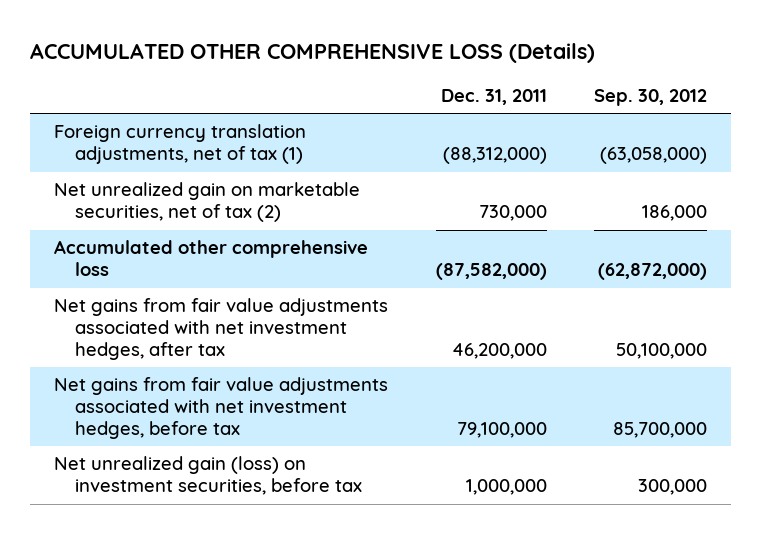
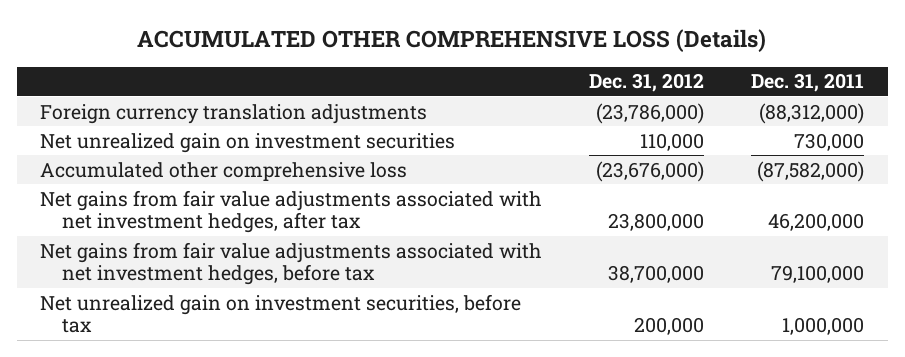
[594,88,708,106] Sep. 30, 2012 -> none
none -> [589,73,705,93] Dec. 31, 2012
[54,124,307,165] Foreign currency translation adjustments, net of tax (1) -> [40,103,428,124] Foreign currency translation adjustments
[54,182,361,223] Net unrealized gain on marketable securities, net of tax (2) -> [40,132,456,153] Net unrealized gain on investment securities
[54,456,362,496] Net unrealized gain (loss) on investment securities, before tax -> [40,293,522,334] Net unrealized gain on investment securities, before tax

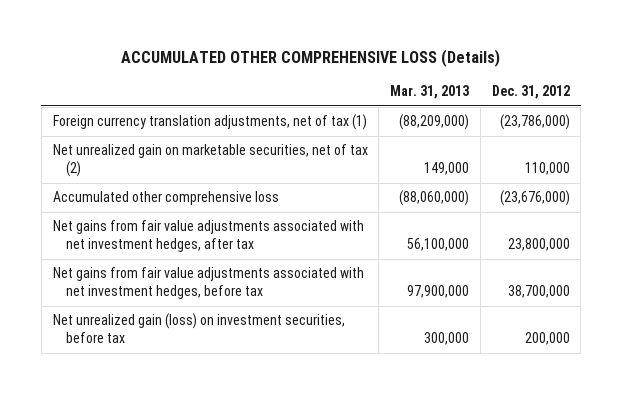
[751,73,865,93] Dec. 31, 2011 -> none
none -> [390,85,470,100] Mar. 31, 2013
[40,103,428,124] Foreign currency translation adjustments -> [52,114,367,131] Foreign currency translation adjustments, net of tax (1)
[40,132,456,153] Net unrealized gain on investment securities -> [52,144,368,178] Net unrealized gain on marketable securities, net of tax (2)
[40,293,522,334] Net unrealized gain on investment securities, before tax -> [52,313,345,344] Net unrealized gain (loss) on investment securities, before tax

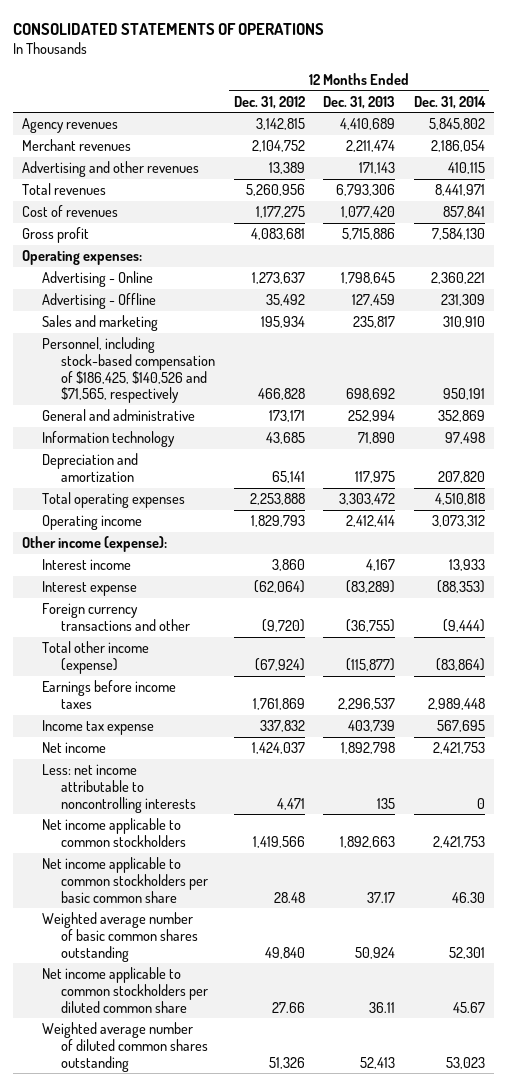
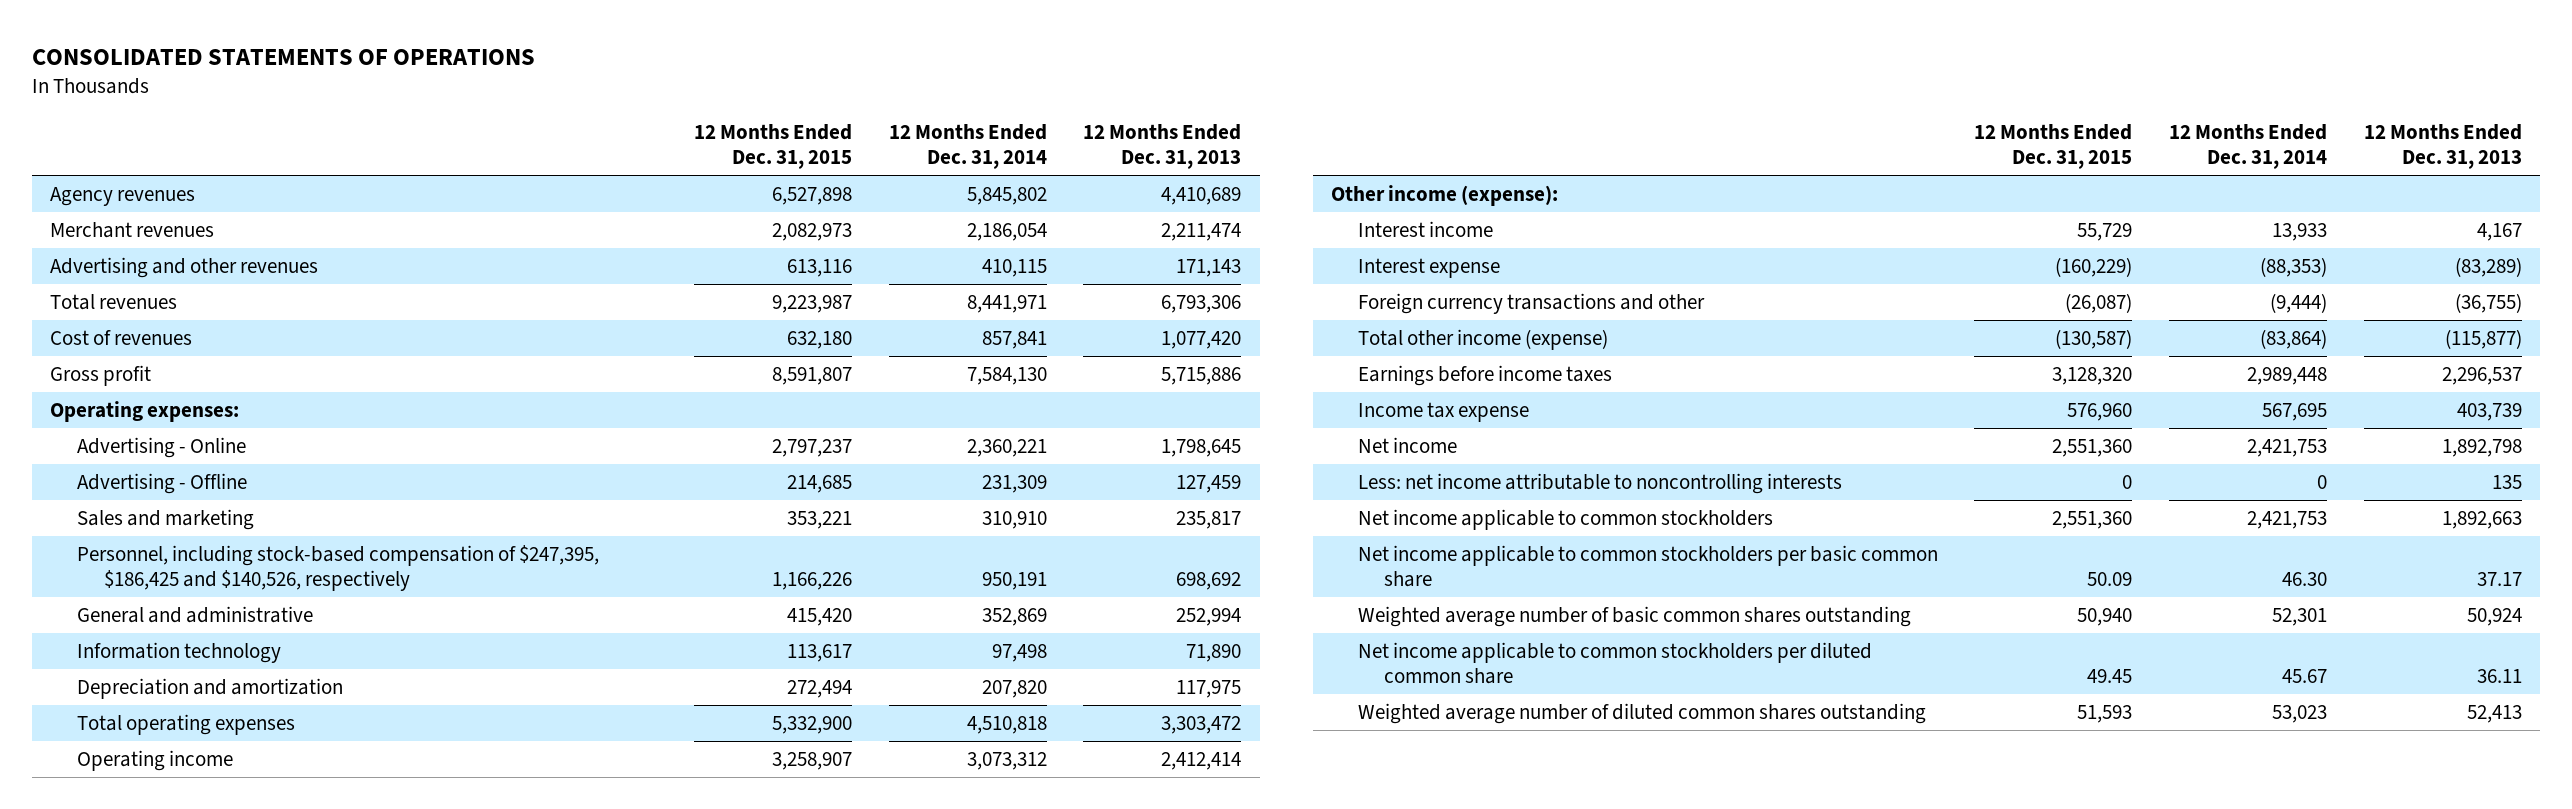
[233,95,305,109] Dec. 31, 2012 -> none
none -> [693,124,852,170] 12 Months Ended Dec. 31, 2015
[41,337,216,404] Personnel, including stock-based compensation of $186,425, $140,526 and $71,565, respectively -> [77,545,600,591] Personnel, including stock-based compensation of $247,395, $186,425 and $140,526, respectively

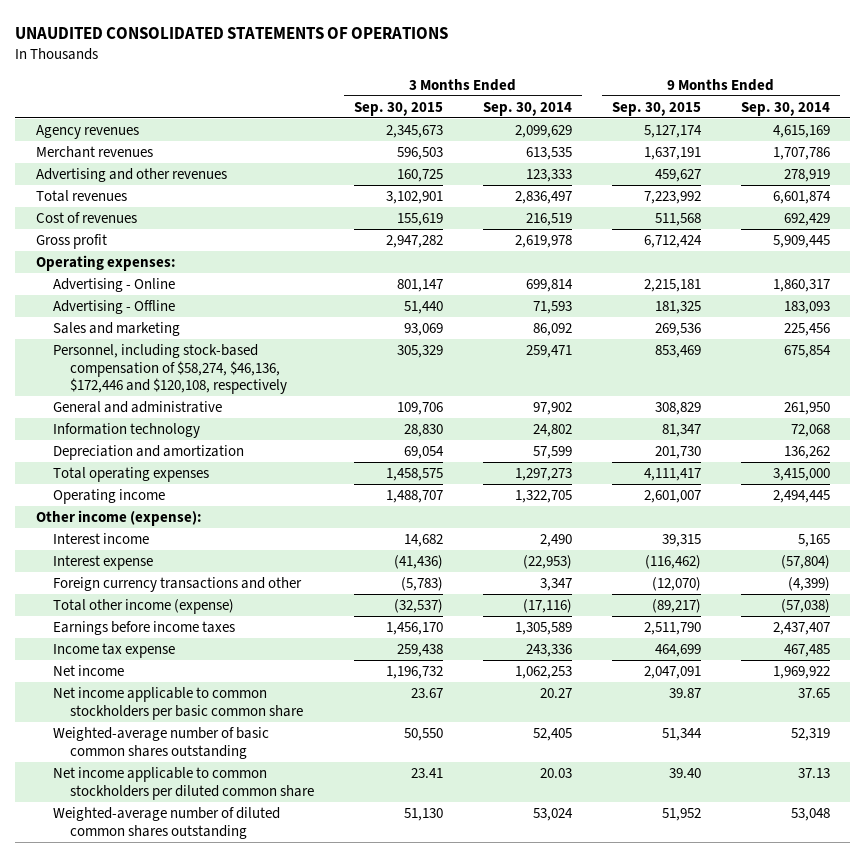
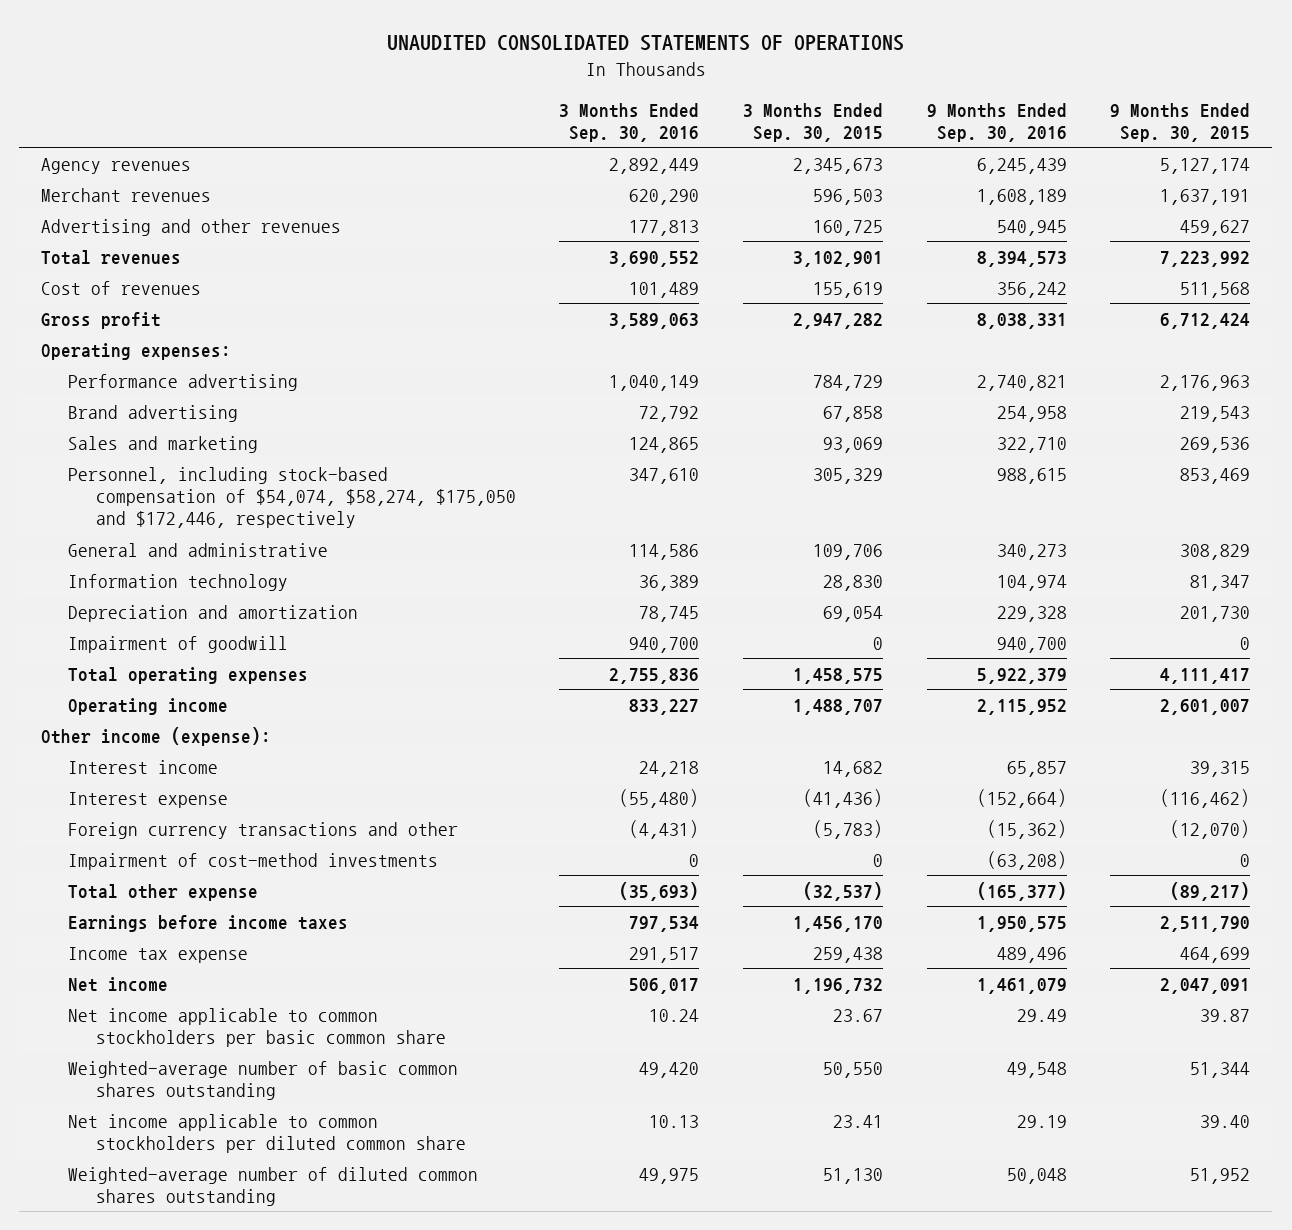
[482,101,572,116] Sep. 30, 2014 -> none
[741,101,831,116] Sep. 30, 2014 -> none
none -> [559,102,700,142] 3 Months Ended Sep. 30, 2016
none -> [926,102,1067,142] 9 Months Ended Sep. 30, 2016
[52,277,175,292] Advertising - Online -> none
[52,299,175,314] Advertising - Offline -> none
none -> [68,373,299,391] Performance advertising
none -> [68,404,239,422] Brand advertising
[52,343,287,395] Personnel, including stock-based compensation of $58,274, $46,136, $172,446 and $120,108, respectively -> [68,466,516,529] Personnel, including stock-based compensation of $54,074, $58,274, $175,050 and $172,446, respectively
none -> [68,635,289,653] Impairment of goodwill
none -> [68,852,439,870] Impairment of cost-method investments
[52,598,234,614] Total other income (expense) -> [68,883,259,901] Total other expense

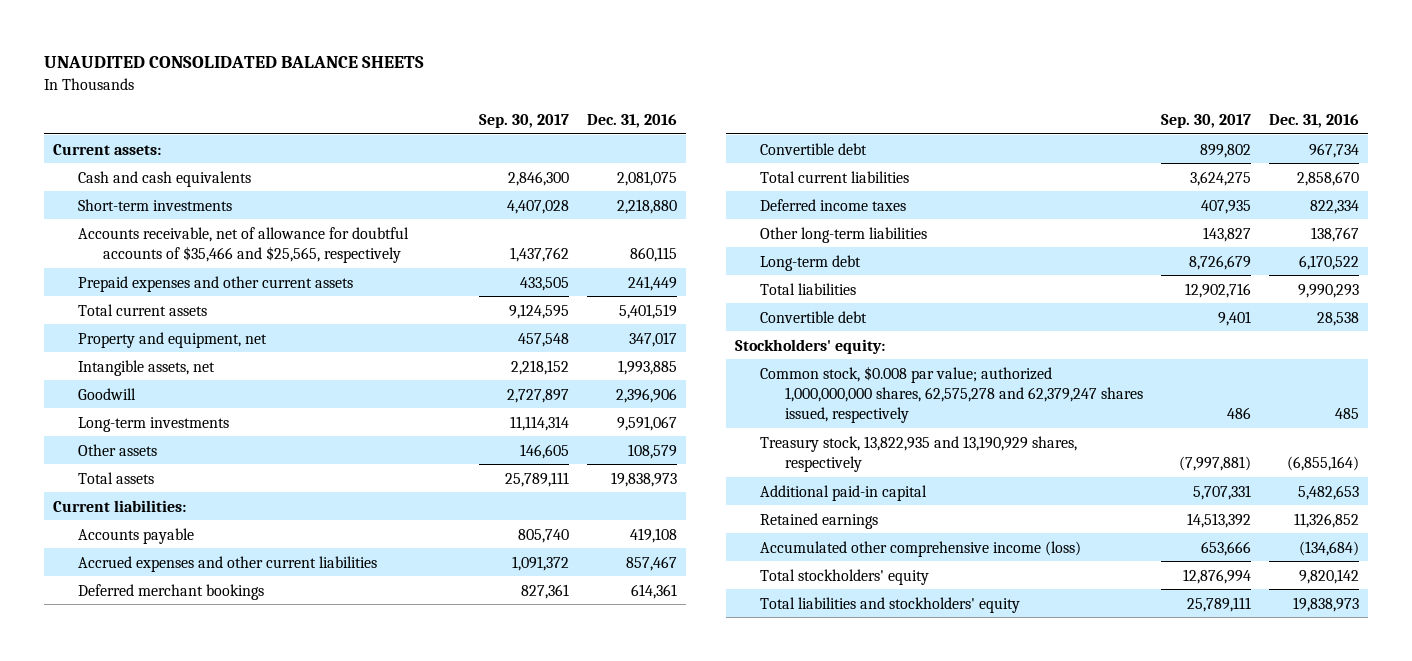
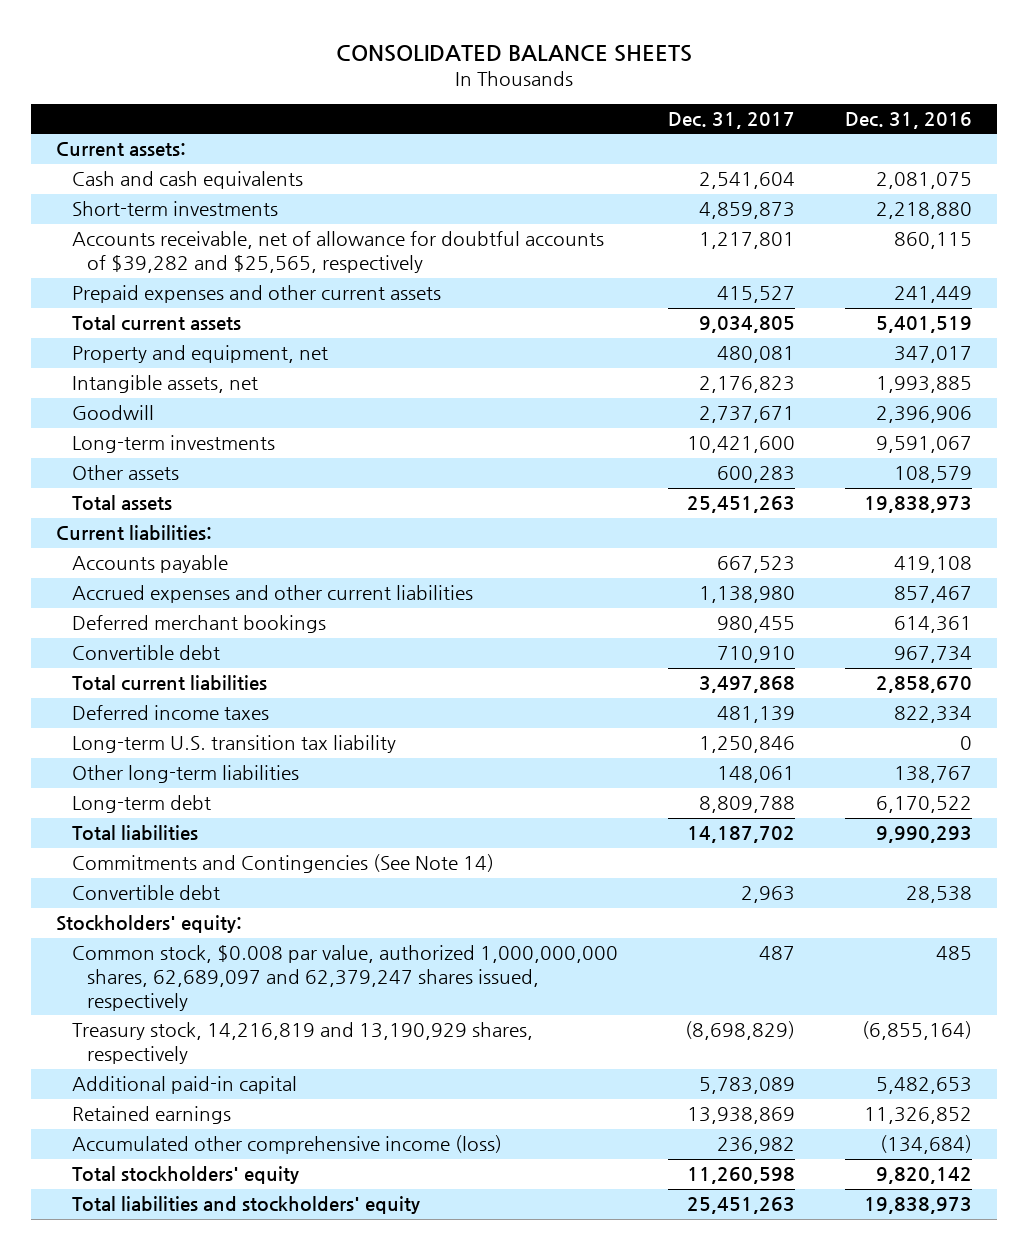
[43,56,424,69] UNAUDITED CONSOLIDATED BALANCE SHEETS -> [335,44,692,62] CONSOLIDATED BALANCE SHEETS
[479,113,570,128] Sep. 30, 2017 -> none
none -> [667,111,795,129] Dec. 31, 2017
[78,226,410,263] Accounts receivable, net of allowance for doubtful accounts of $35,466 and $25,565, respectively -> [71,231,604,274] Accounts receivable, net of allowance for doubtful accounts of $39,282 and $25,565, respectively
none -> [71,735,396,754] Long-term U.S. transition tax liability
none -> [71,854,494,874] Commitments and Contingencies (See Note 14)
[759,365,1143,424] Common stock, $0.008 par value; authorized 1,000,000,000 shares, 62,575,278 and 62,379,247 shares issued, respectively -> [71,945,618,1012] Common stock, $0.008 par value, authorized 1,000,000,000 shares, 62,689,097 and 62,379,247 shares issued, respectively
[759,435,1077,472] Treasury stock, 13,822,935 and 13,190,929 shares, respectively -> [71,1022,533,1065] Treasury stock, 14,216,819 and 13,190,929 shares, respectively

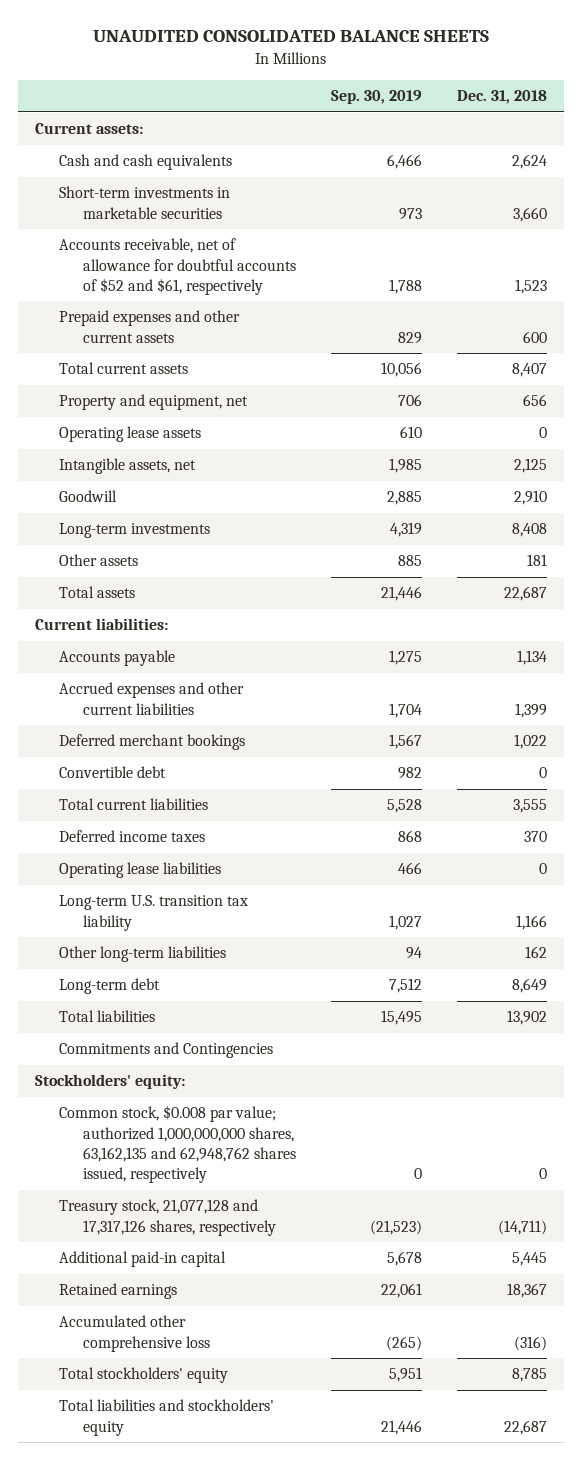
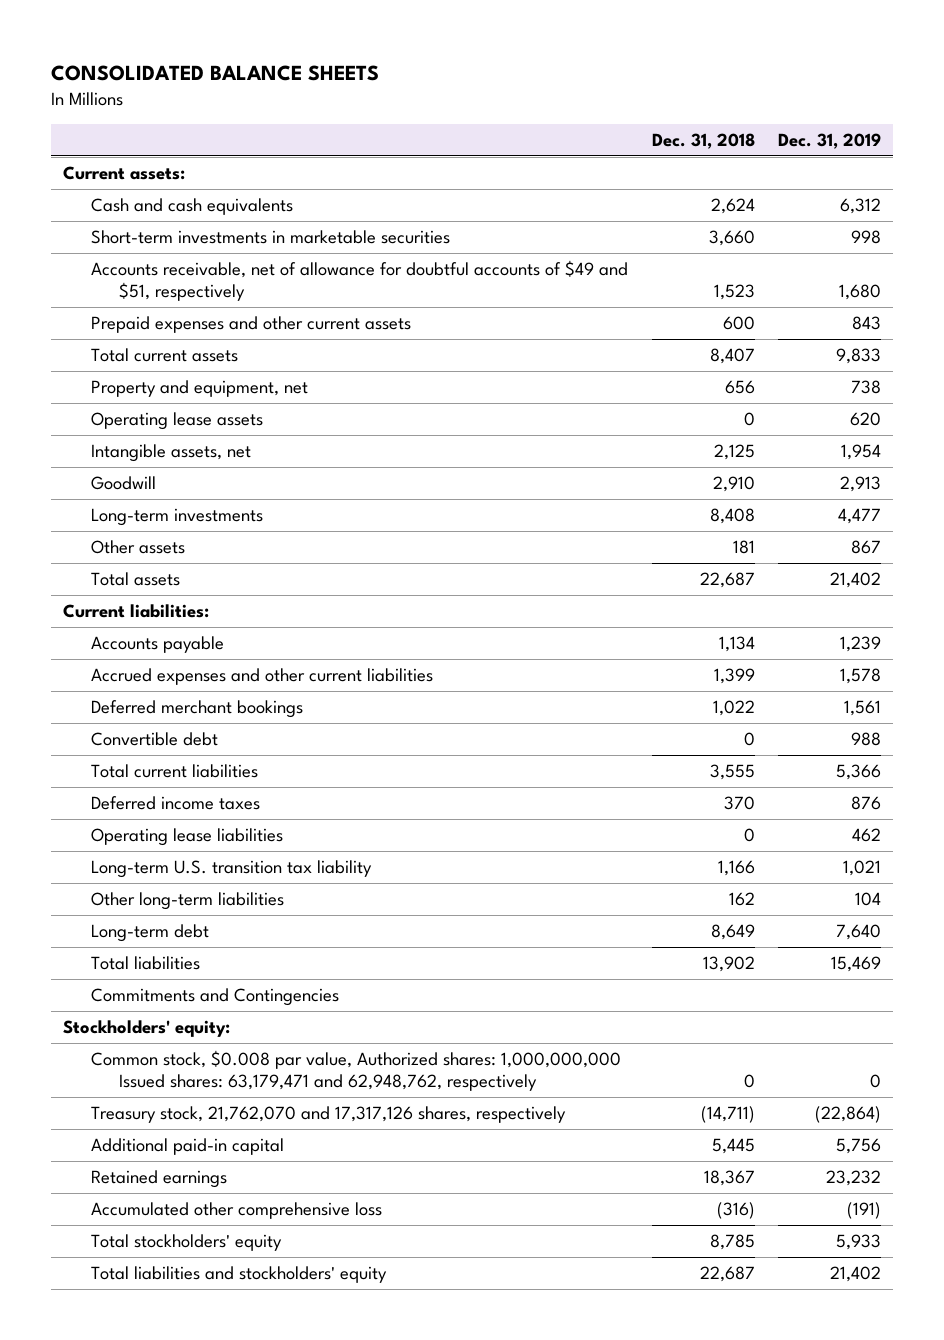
[93,30,490,43] UNAUDITED CONSOLIDATED BALANCE SHEETS -> [50,64,379,81] CONSOLIDATED BALANCE SHEETS
[330,90,422,105] Sep. 30, 2019 -> none
none -> [777,133,881,150] Dec. 31, 2019
[59,238,296,296] Accounts receivable, net of allowance for doubtful accounts of $52 and $61, respectively -> [91,260,629,301] Accounts receivable, net of allowance for doubtful accounts of $49 and $51, respectively
[59,1105,296,1184] Common stock, $0.008 par value; authorized 1,000,000,000 shares, 63,162,135 and 62,948,762 shares issued, respectively -> [91,1050,622,1091] Common stock, $0.008 par value, Authorized shares: 1,000,000,000 Issued shares: 63,179,471 and 62,948,762, respectively
[59,1199,276,1236] Treasury stock, 21,077,128 and 17,317,126 shares, respectively -> [91,1106,567,1124] Treasury stock, 21,762,070 and 17,317,126 shares, respectively

